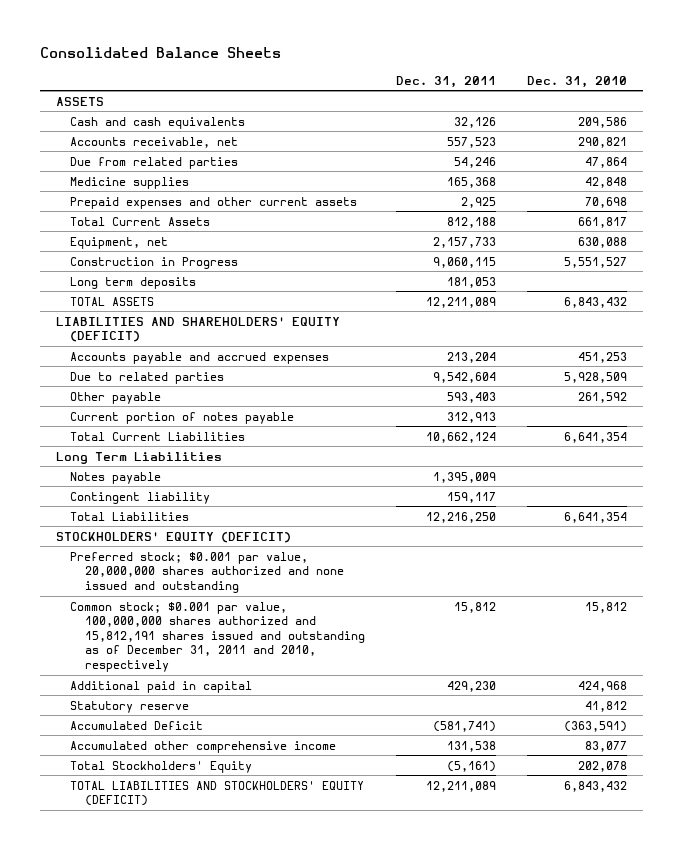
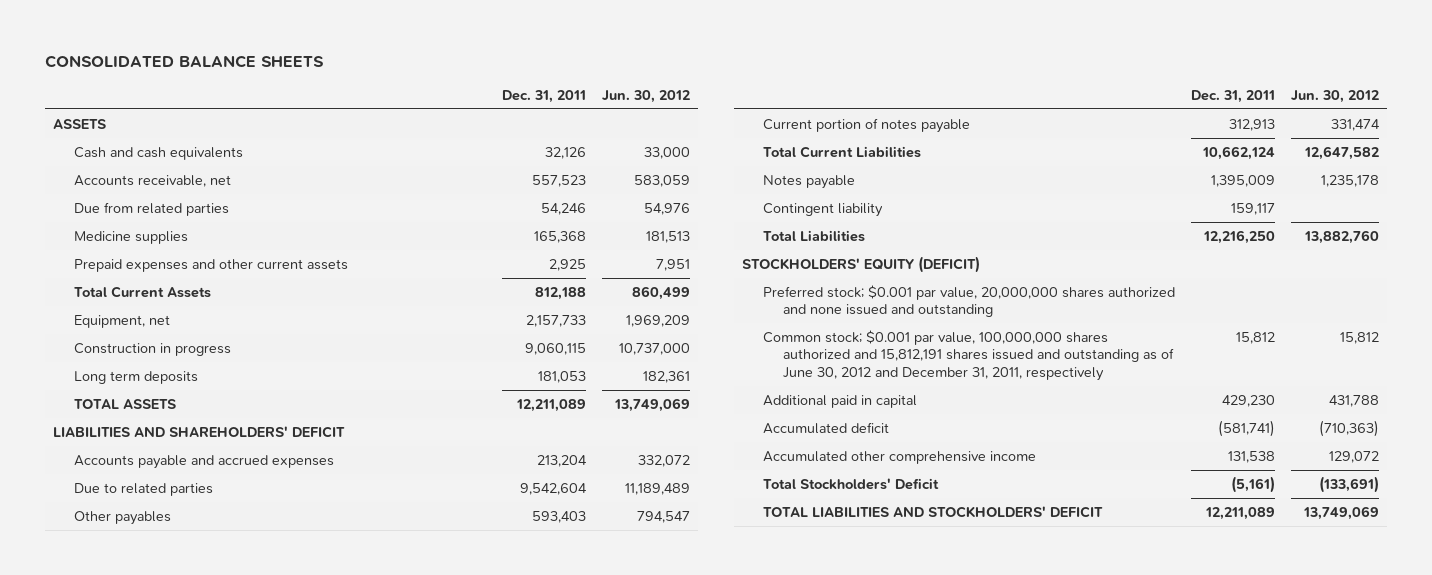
[40,47,282,59] Consolidated Balance Sheets -> [44,55,324,69] CONSOLIDATED BALANCE SHEETS
[527,75,628,88] Dec. 31, 2010 -> none
none -> [601,90,690,104] Jun. 30, 2012
[70,256,239,269] Construction in Progress -> [73,342,231,356] Construction in progress
[55,316,340,343] LIABILITIES AND SHAREHOLDERS' EQUITY (DEFICIT) -> [52,425,345,438] LIABILITIES AND SHAREHOLDERS' DEFICIT
[70,391,162,404] Other payable -> [73,510,171,525] Other payables
[55,451,222,464] Long Term Liabilities -> none
[70,601,366,673] Common stock; $0.001 par value, 100,000,000 shares authorized and 15,812,191 shares issued and outstanding as of December 31, 2011 and 2010, respectively -> [762,329,1175,381] Common stock; $0.001 par value, 100,000,000 shares authorized and 15,812,191 shares issued and outstanding as of June 30, 2012 and December 31, 2011, respectively
[70,700,190,713] Statutory reserve -> none
[70,720,204,730] Accumulated Deficit -> [762,421,889,434] Accumulated deficit
[70,760,253,773] Total Stockholders' Equity -> [762,477,939,490] Total Stockholders' Deficit
[70,780,365,807] TOTAL LIABILITIES AND STOCKHOLDERS' EQUITY (DEFICIT) -> [762,505,1103,518] TOTAL LIABILITIES AND STOCKHOLDERS' DEFICIT

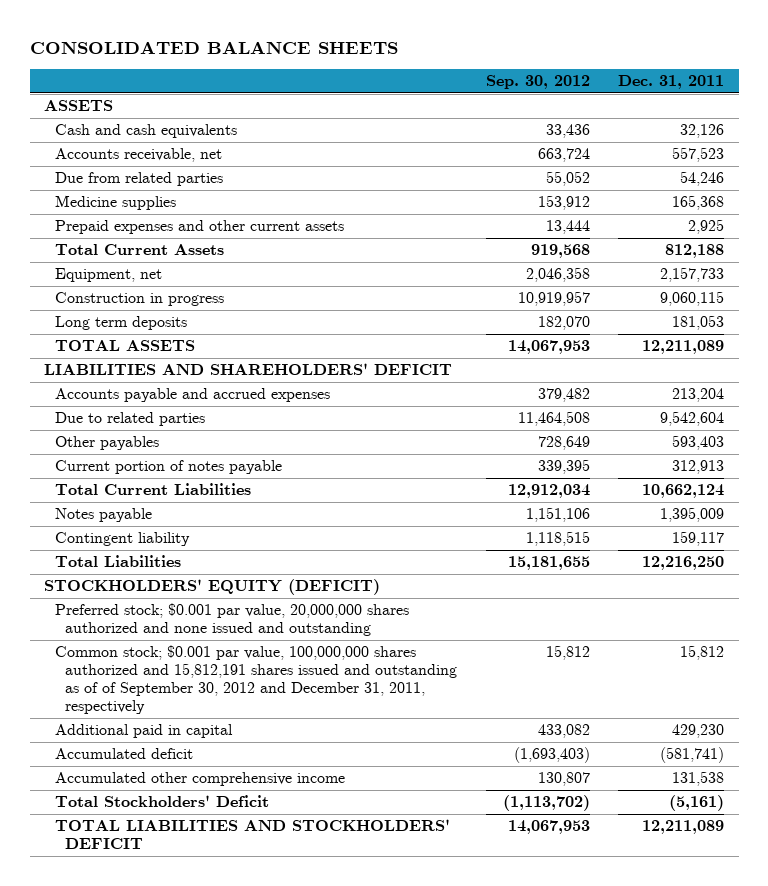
[601,90,690,104] Jun. 30, 2012 -> none
none -> [485,75,590,90] Sep. 30, 2012
[762,329,1175,381] Common stock; $0.001 par value, 100,000,000 shares authorized and 15,812,191 shares issued and outstanding as of June 30, 2012 and December 31, 2011, respectively -> [54,645,458,715] Common stock; $0.001 par value, 100,000,000 shares authorized and 15,812,191 shares issued and outstanding as of of September 30, 2012 and December 31, 2011, respectively

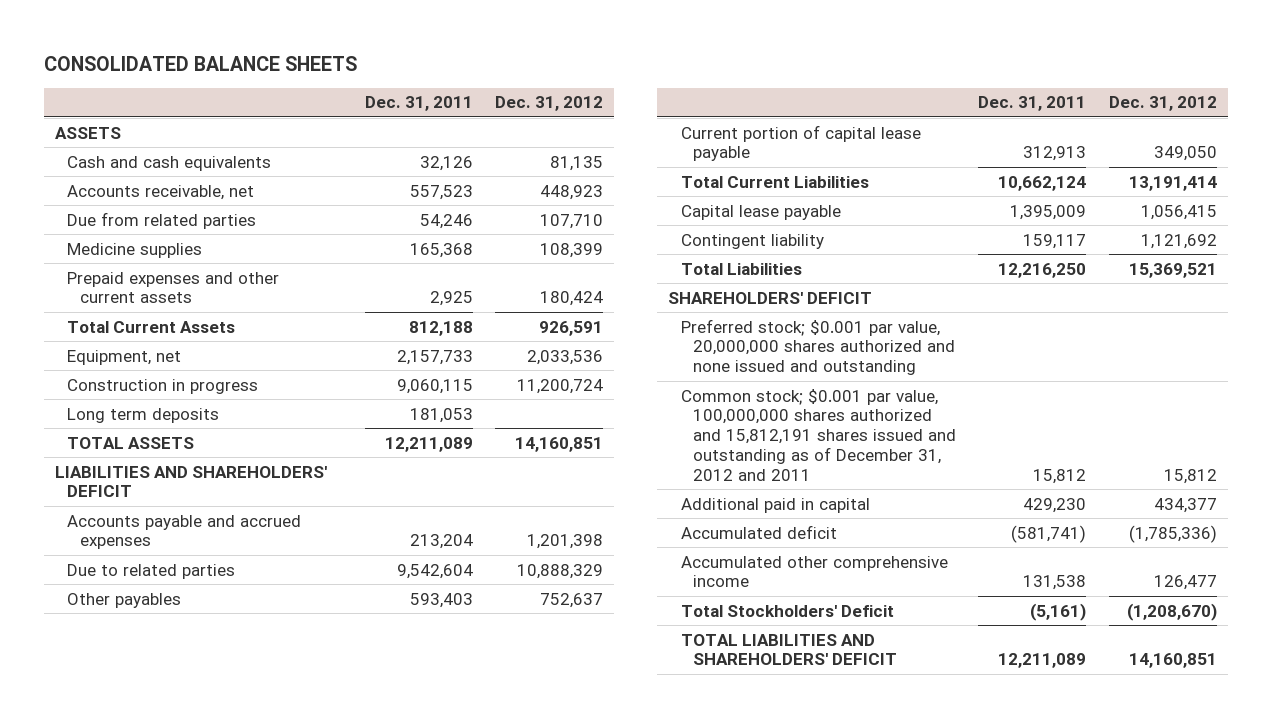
[485,75,590,90] Sep. 30, 2012 -> none
none -> [495,96,604,112] Dec. 31, 2012
[54,460,282,475] Current portion of notes payable -> [680,124,921,162] Current portion of capital lease payable
[54,508,152,523] Notes payable -> [680,204,841,220] Capital lease payable
[43,579,380,596] STOCKHOLDERS' EQUITY (DEFICIT) -> [668,291,873,304] SHAREHOLDERS' DEFICIT
[54,645,458,715] Common stock; $0.001 par value, 100,000,000 shares authorized and 15,812,191 shares issued and outstanding as of of September 30, 2012 and December 31, 2011, respectively -> [680,388,956,482] Common stock; $0.001 par value, 100,000,000 shares authorized and 15,812,191 shares issued and outstanding as of December 31, 2012 and 2011
[54,819,450,850] TOTAL LIABILITIES AND STOCKHOLDERS' DEFICIT -> [680,633,897,666] TOTAL LIABILITIES AND SHAREHOLDERS' DEFICIT

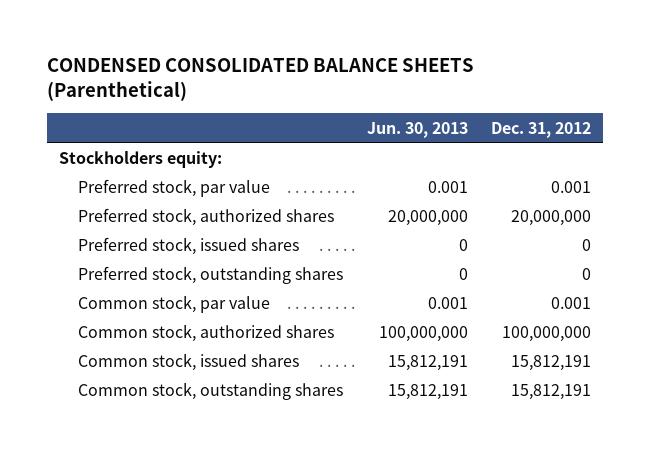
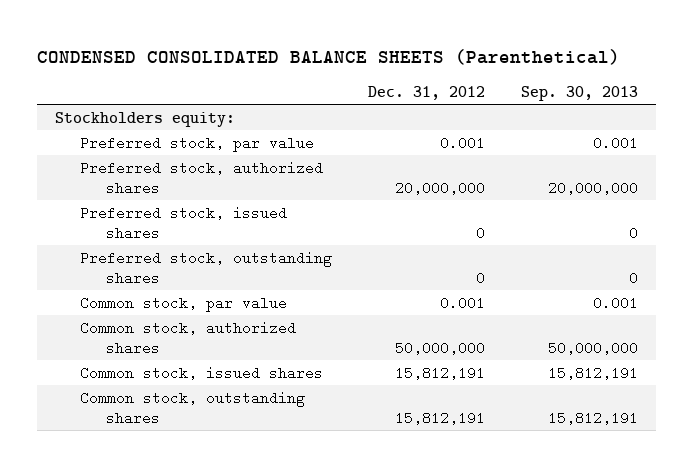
[366,121,468,138] Jun. 30, 2013 -> none
none -> [520,86,638,102] Sep. 30, 2013
[502,325,592,342] 100,000,000 -> [394,340,485,355] 50,000,000

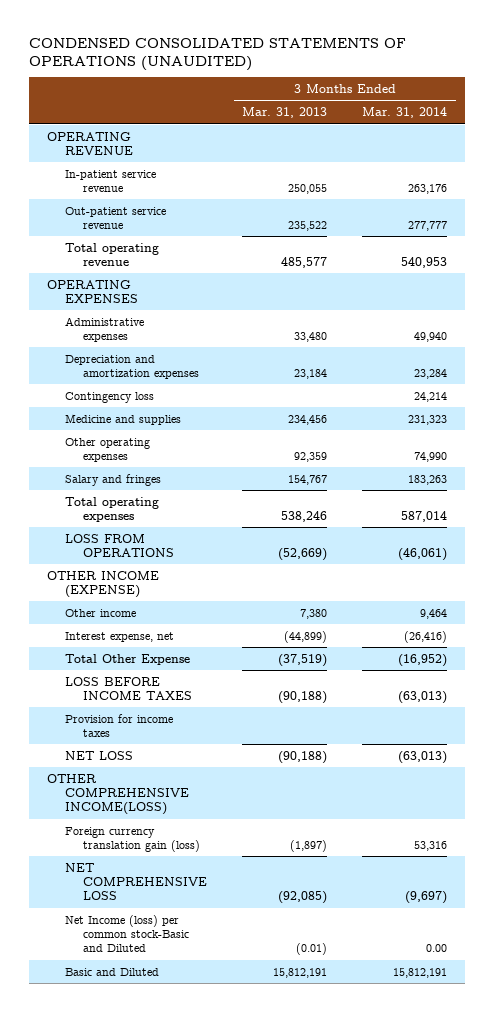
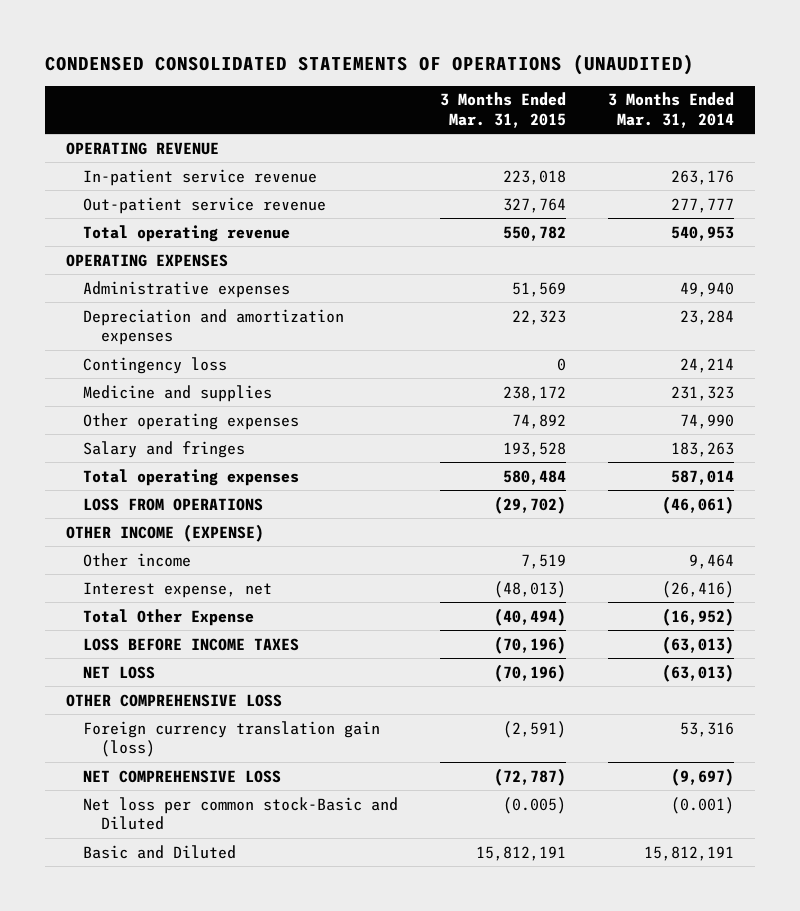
[242,107,328,119] Mar. 31, 2013 -> none
none -> [440,92,567,129] 3 Months Ended Mar. 31, 2015
[65,713,174,737] Provision for income taxes -> none
[46,773,190,816] OTHER COMPREHENSIVE INCOME(LOSS) -> [65,693,282,707] OTHER COMPREHENSIVE LOSS
[65,914,190,953] Net Income (loss) per common stock-Basic and Diluted -> [83,796,399,831] Net loss per common stock-Basic and Diluted
[426,944,448,953] 0.00 -> [671,796,735,814] (0.001)

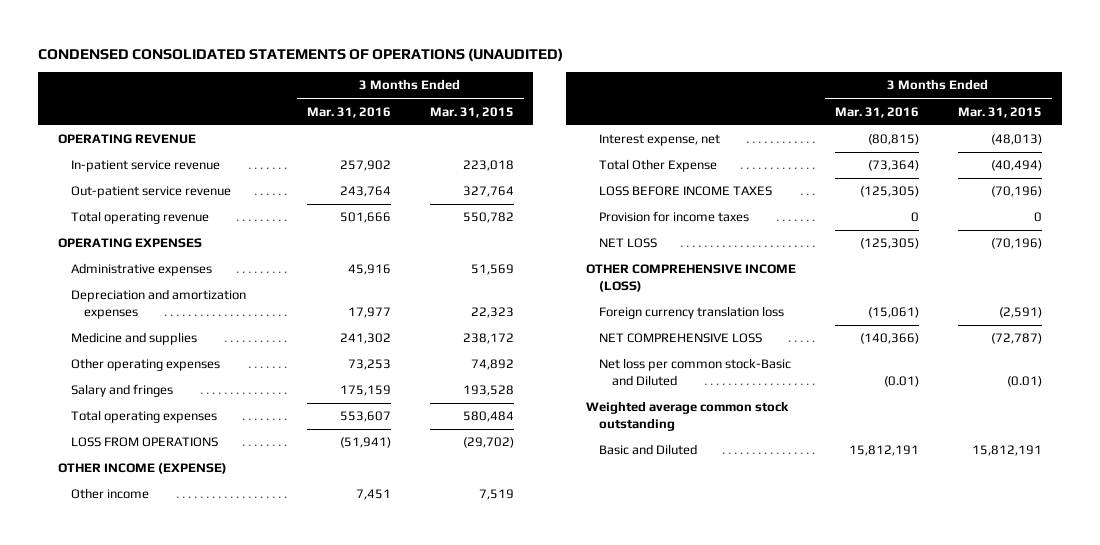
[608,92,735,129] 3 Months Ended Mar. 31, 2014 -> none
none -> [306,106,391,118] Mar. 31, 2016
[83,356,228,374] Contingency loss -> none
none -> [598,211,749,223] Provision for income taxes
[65,693,282,707] OTHER COMPREHENSIVE LOSS -> [585,264,796,292] OTHER COMPREHENSIVE INCOME (LOSS)
[83,720,381,758] Foreign currency translation gain (loss) -> [598,306,784,320] Foreign currency translation loss
[503,796,567,814] (0.005) -> [1006,375,1042,387] (0.01)
none -> [585,401,789,431] Weighted average common stock outstanding

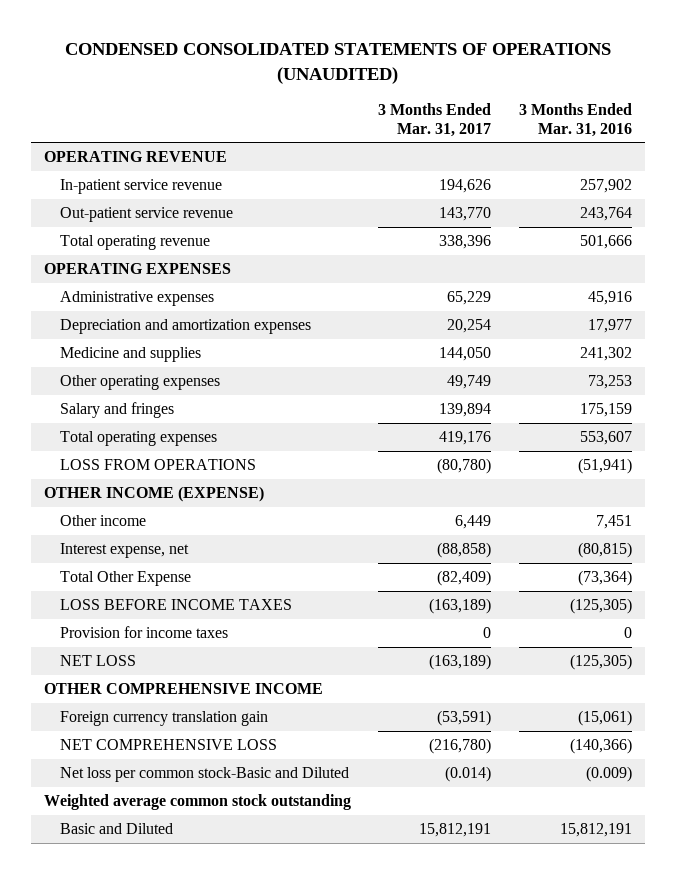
[429,106,514,118] Mar. 31, 2015 -> none
none -> [378,102,492,137] 3 Months Ended Mar. 31, 2017
[585,264,796,292] OTHER COMPREHENSIVE INCOME (LOSS) -> [44,683,324,695] OTHER COMPREHENSIVE INCOME
[598,306,784,320] Foreign currency translation loss -> [59,711,268,727] Foreign currency translation gain
[883,375,919,387] (0.01) -> [585,766,632,783] (0.009)

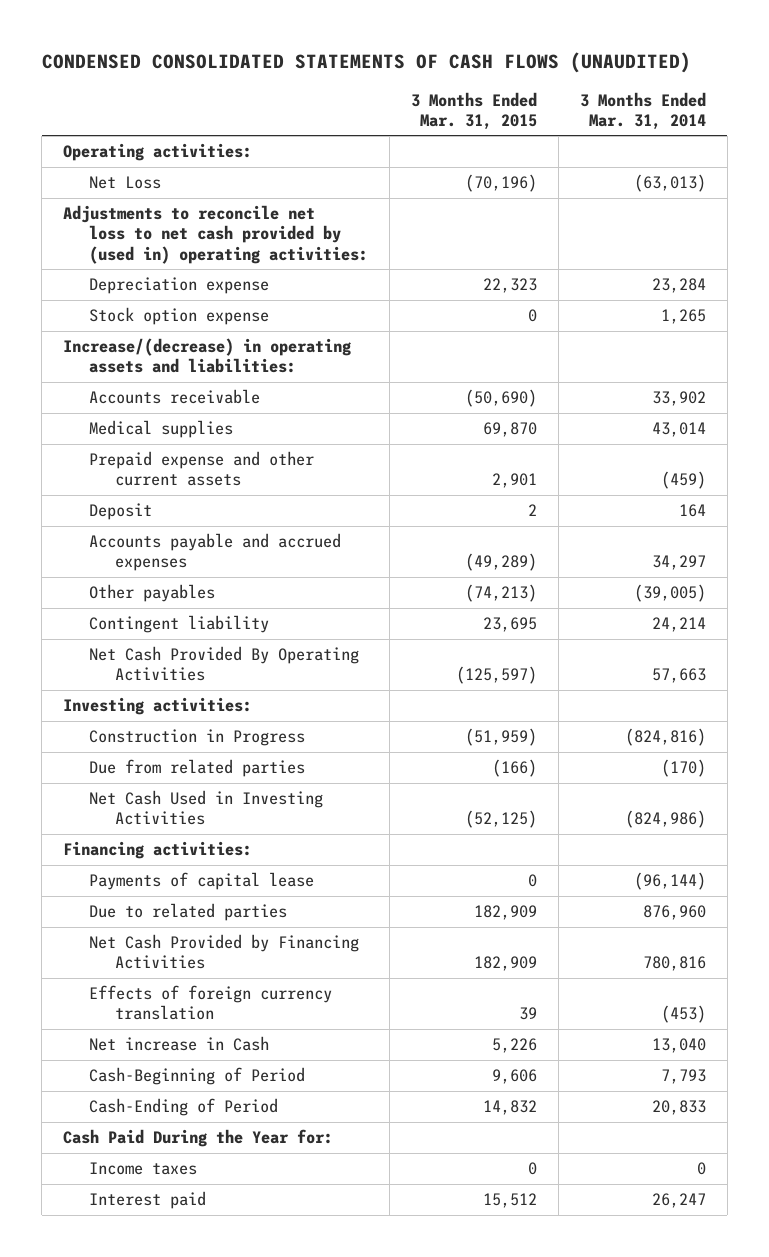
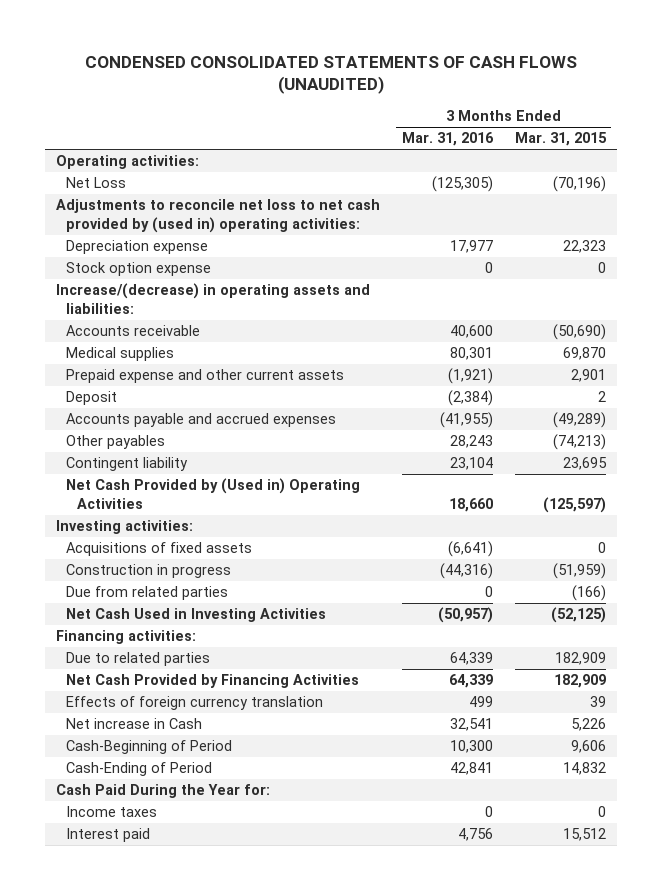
[579,91,706,130] 3 Months Ended Mar. 31, 2014 -> none
none -> [401,132,494,147] Mar. 31, 2016
[88,646,359,682] Net Cash Provided By Operating Activities -> [66,478,361,509] Net Cash Provided by (Used in) Operating Activities
none -> [66,542,253,557] Acquisitions of fixed assets
[88,729,305,747] Construction in Progress -> [66,564,232,579] Construction in progress
[88,872,314,891] Payments of capital lease -> none

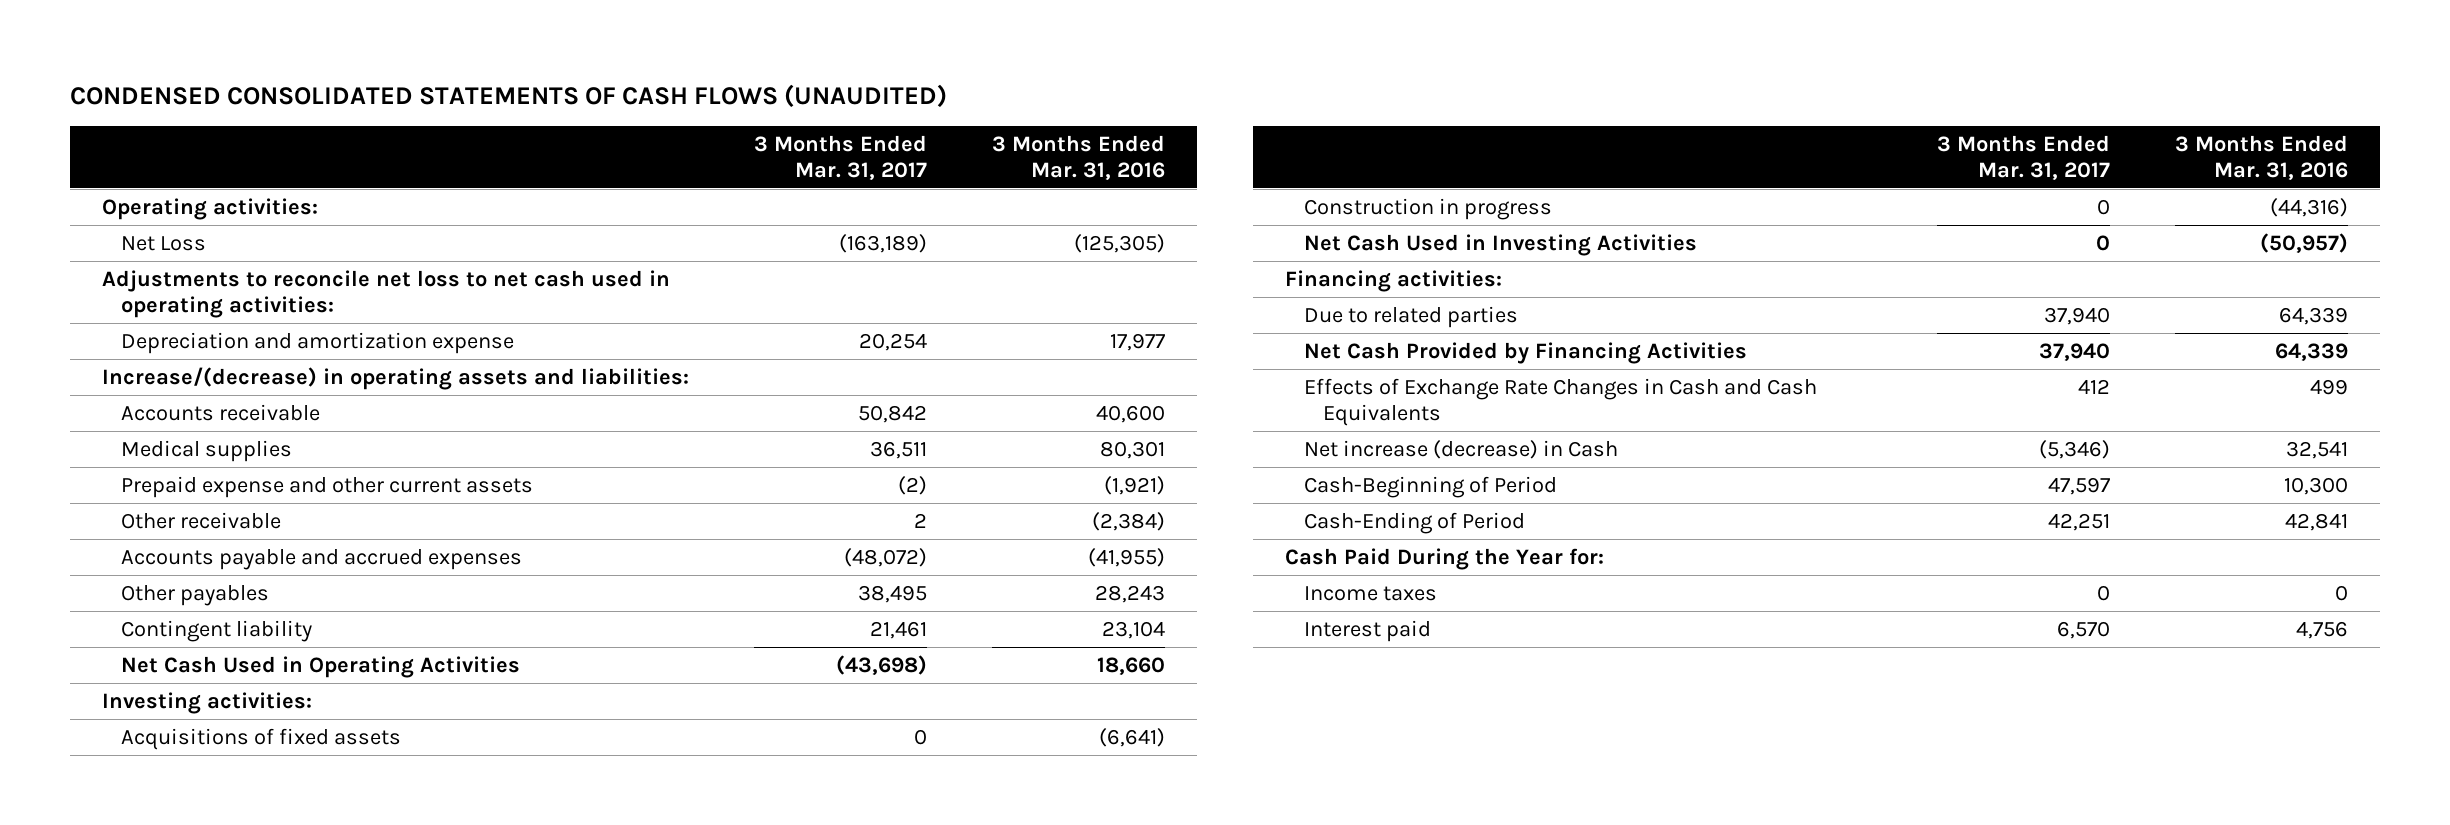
[514,132,607,147] Mar. 31, 2015 -> none
none -> [753,135,927,180] 3 Months Ended Mar. 31, 2017
[66,262,212,277] Stock option expense -> none
[55,199,380,233] Adjustments to reconcile net loss to net cash provided by (used in) operating activities: -> [102,269,671,318] Adjustments to reconcile net loss to net cash used in operating activities:
[66,240,209,255] Depreciation expense -> [121,331,515,354] Depreciation and amortization expense
[66,391,118,406] Deposit -> [121,511,282,529] Other receivable
[66,478,361,509] Net Cash Provided by (Used in) Operating Activities -> [121,655,521,678] Net Cash Used in Operating Activities
[66,586,229,601] Due from related parties -> none
[66,696,324,711] Effects of foreign currency translation -> [1303,377,1817,426] Effects of Exchange Rate Changes in Cash and Cash Equivalents
[66,718,203,730] Net increase in Cash -> [1303,439,1618,459] Net increase (decrease) in Cash

